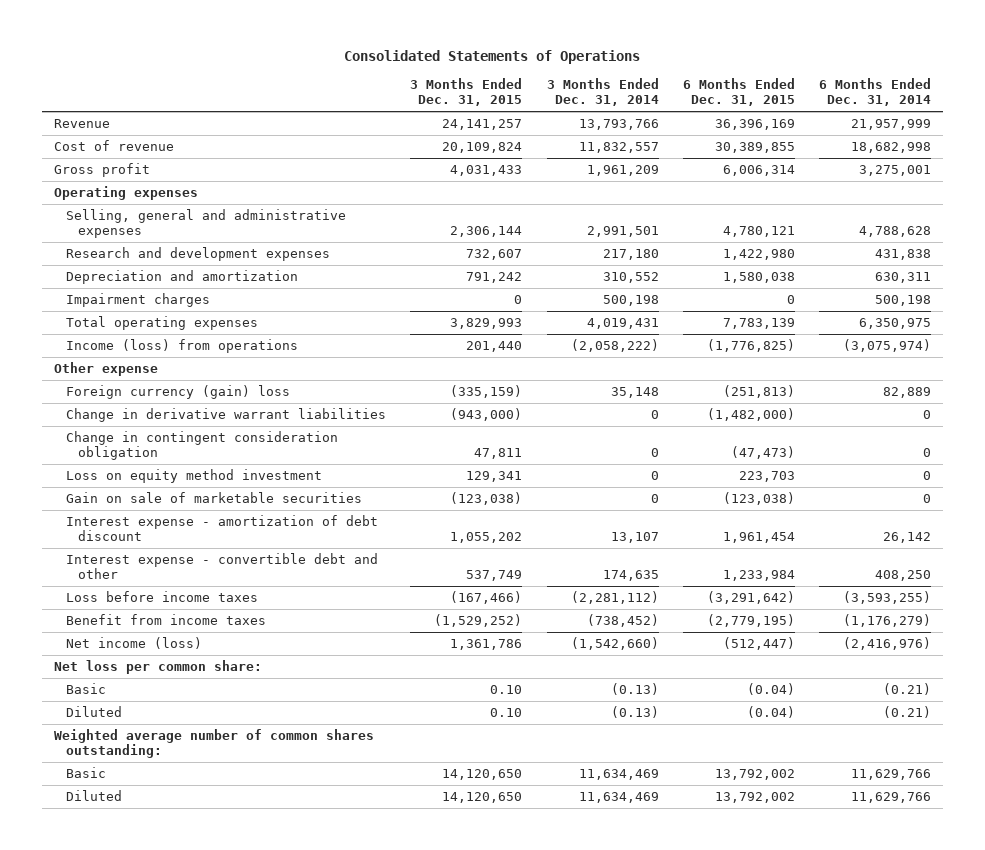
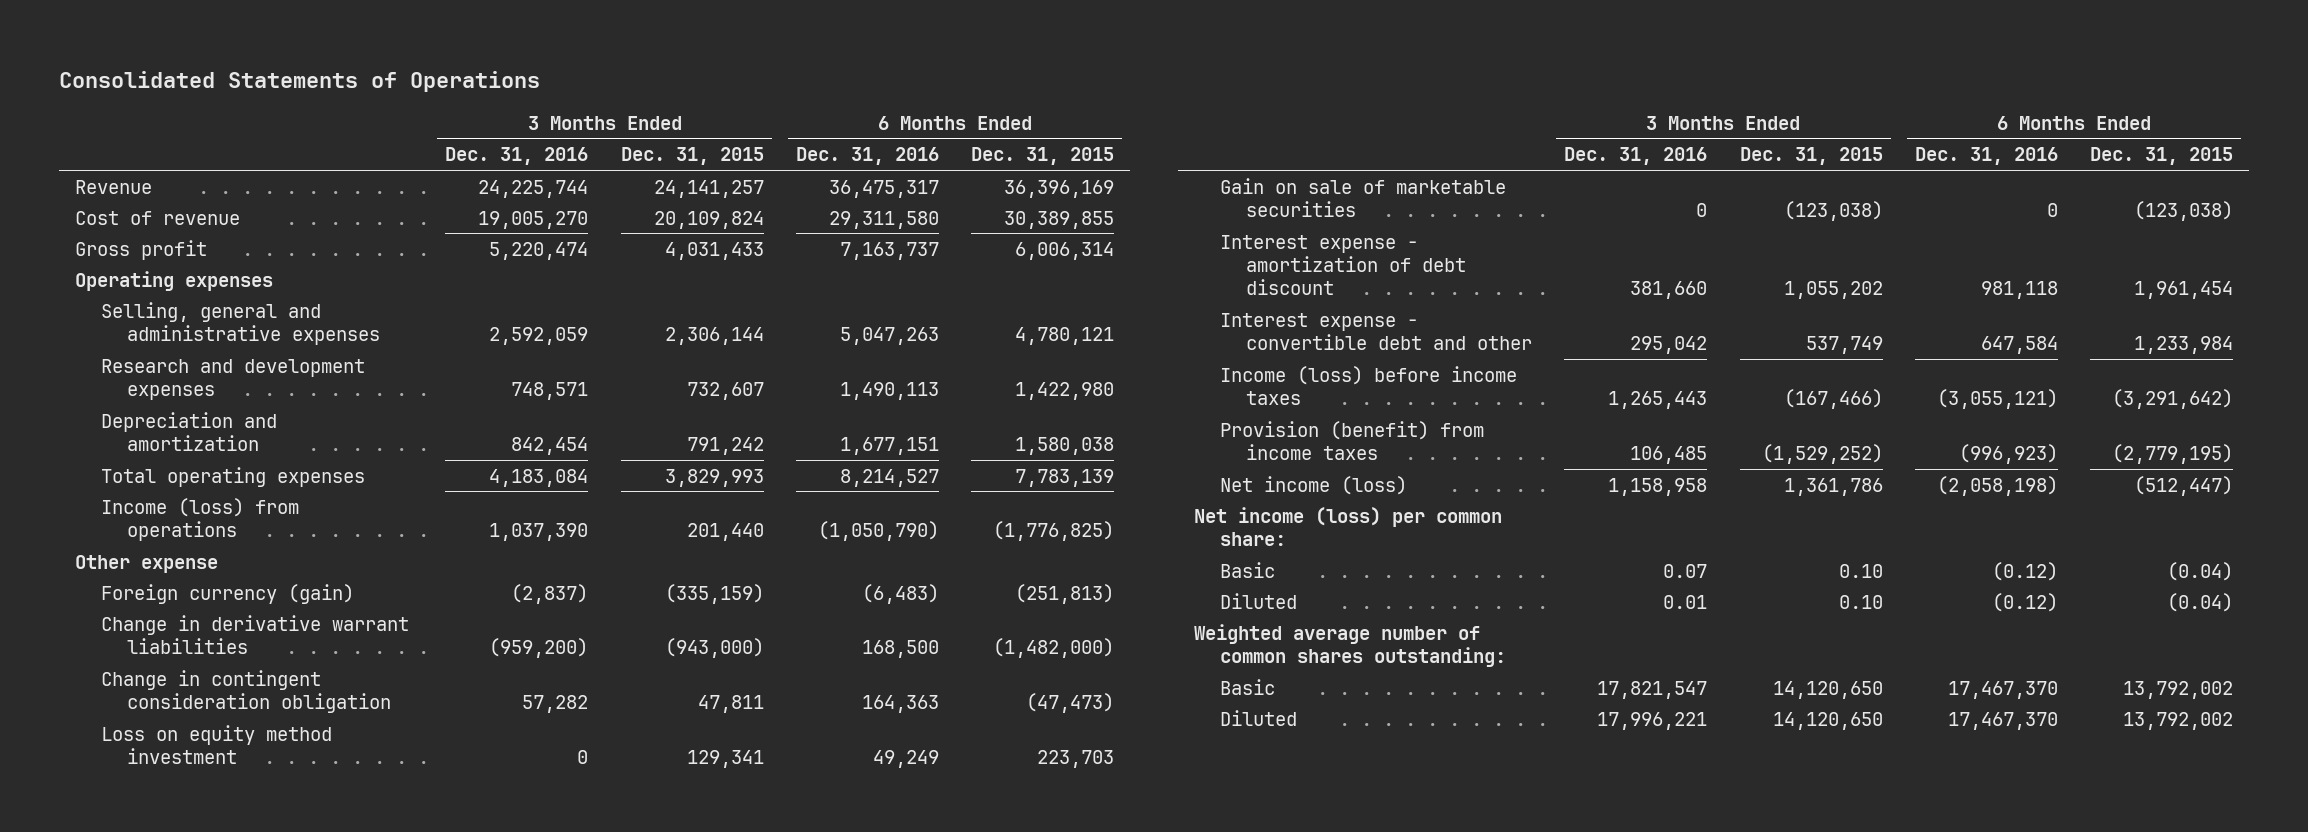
[546,77,659,107] 3 Months Ended Dec. 31, 2014 -> none
[819,77,932,107] 6 Months Ended Dec. 31, 2014 -> none
none -> [445,147,589,166] Dec. 31, 2016
none -> [796,147,940,166] Dec. 31, 2016
[65,292,210,307] Impairment charges -> none
[65,384,290,399] Foreign currency (gain) loss -> [101,583,355,604] Foreign currency (gain)
[65,590,258,602] Loss before income taxes -> [1219,365,1517,405] Income (loss) before income taxes
[65,613,266,625] Benefit from income taxes -> [1219,420,1484,460] Provision (benefit) from income taxes
[53,659,262,674] Net loss per common share: -> [1193,506,1502,546] Net income (loss) per common share:

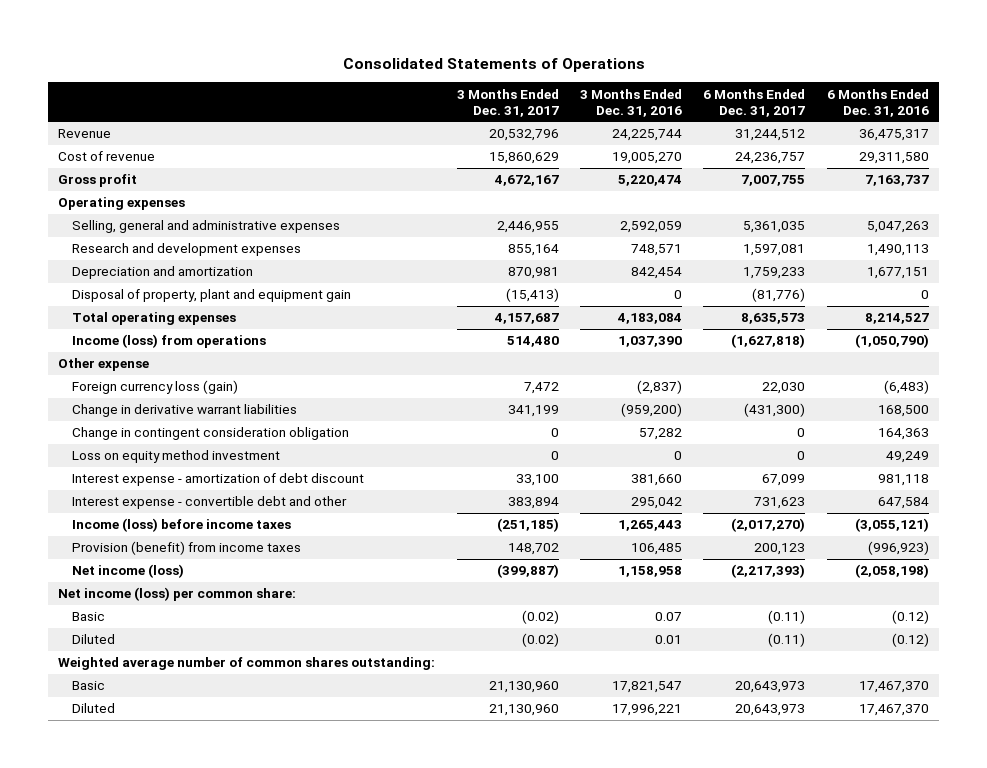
[620,147,764,166] Dec. 31, 2015 -> none
[971,147,1115,166] Dec. 31, 2015 -> none
none -> [456,88,559,117] 3 Months Ended Dec. 31, 2017
none -> [703,88,806,117] 6 Months Ended Dec. 31, 2017
none -> [71,289,351,303] Disposal of property, plant and equipment gain
[101,583,355,604] Foreign currency (gain) -> [71,380,238,395] Foreign currency loss (gain)
[1219,177,1506,217] Gain on sale of marketable securities -> none

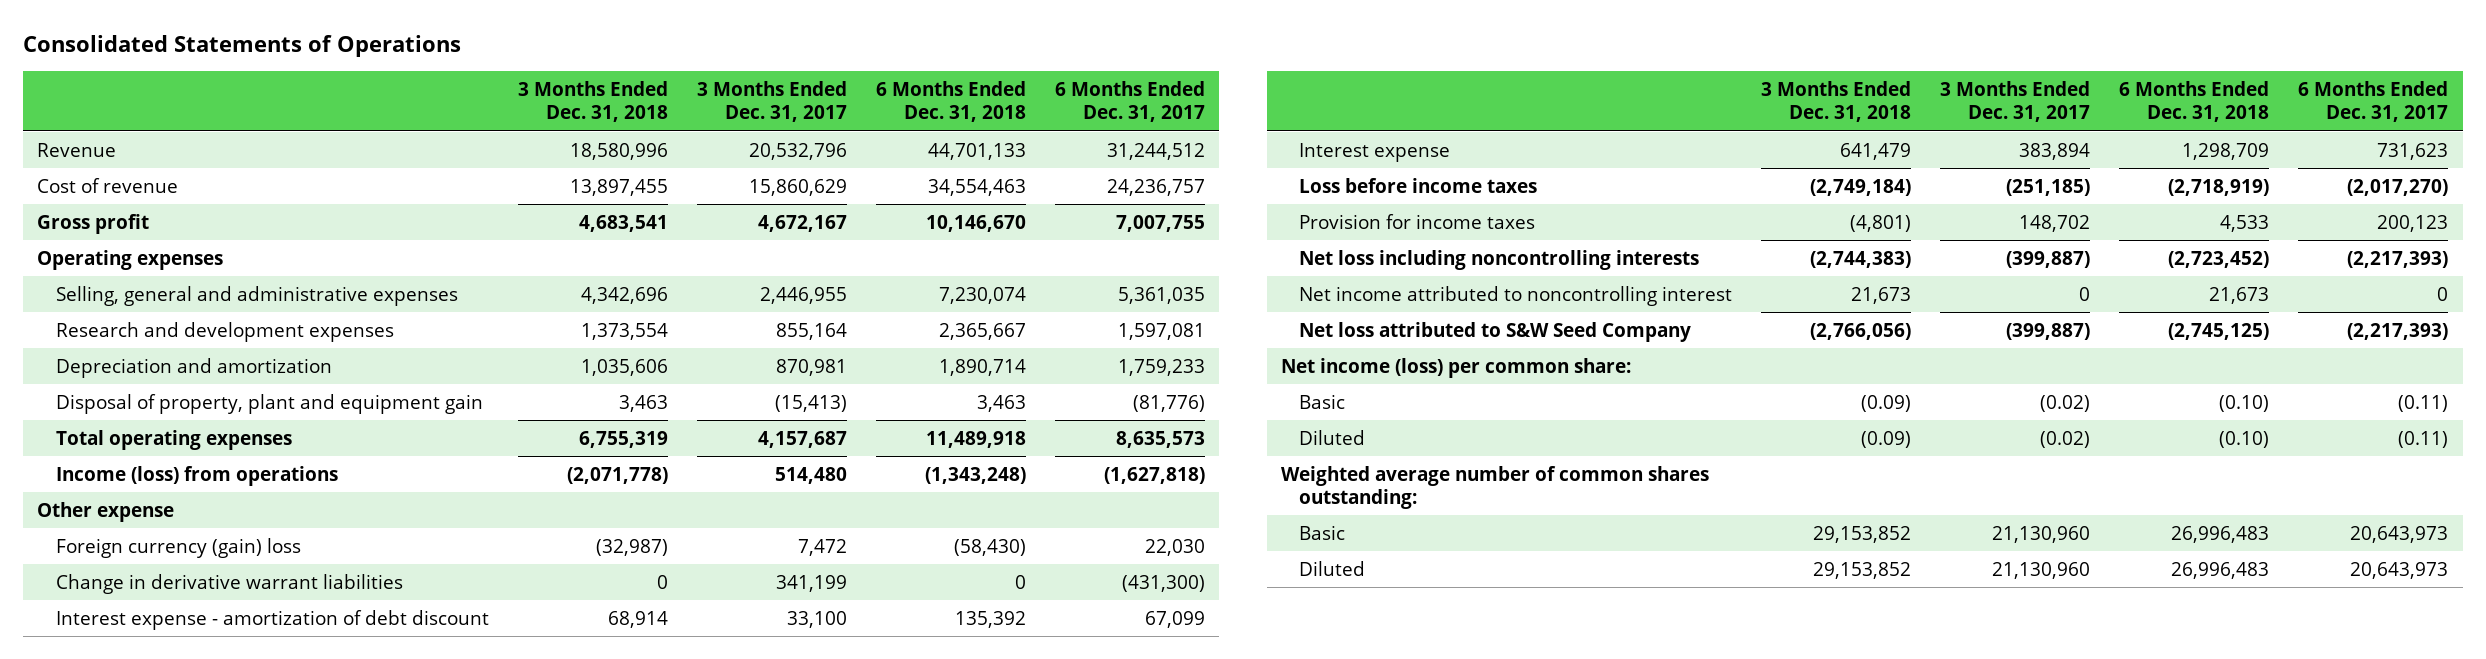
[580,88,683,117] 3 Months Ended Dec. 31, 2016 -> none
[826,88,929,117] 6 Months Ended Dec. 31, 2016 -> none
none -> [517,80,668,123] 3 Months Ended Dec. 31, 2018
none -> [875,80,1026,123] 6 Months Ended Dec. 31, 2018
[71,380,238,395] Foreign currency loss (gain) -> [55,537,301,558] Foreign currency (gain) loss
[71,427,349,441] Change in contingent consideration obligation -> none
[71,450,280,464] Loss on equity method investment -> none
[71,496,347,510] Interest expense - convertible debt and other -> [1299,142,1451,162] Interest expense
[71,518,291,533] Income (loss) before income taxes -> [1299,177,1538,193] Loss before income taxes
[71,541,301,556] Provision (benefit) from income taxes -> [1299,213,1536,229] Provision for income taxes
none -> [1299,249,1700,270] Net loss including noncontrolling interests
none -> [1299,285,1733,306] Net income attributed to noncontrolling interest
[71,564,184,579] Net income (loss) -> [1299,321,1692,342] Net loss attributed to S&W Seed Company

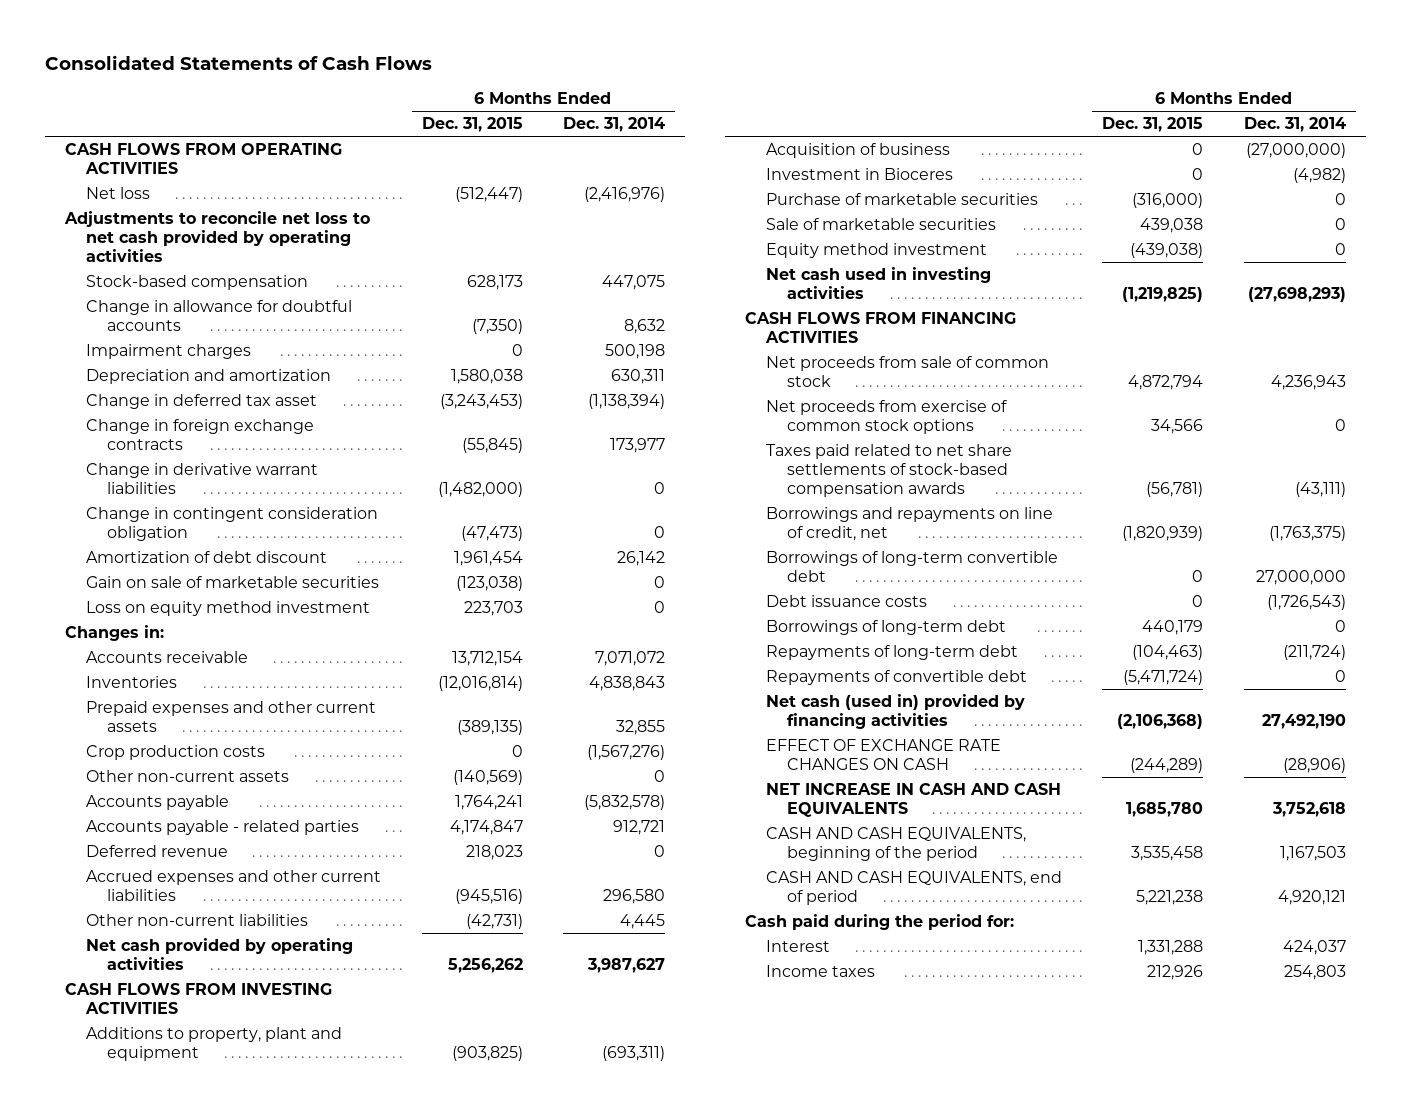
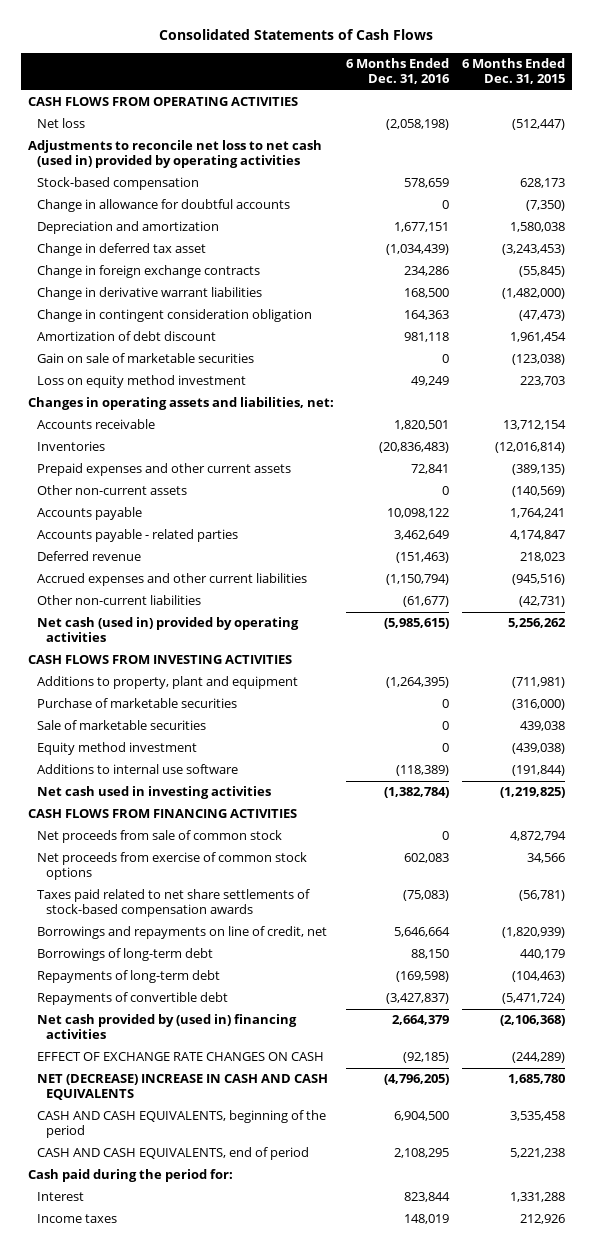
[563,117,666,133] Dec. 31, 2014 -> none
none -> [346,57,451,85] 6 Months Ended Dec. 31, 2016
[63,211,370,263] Adjustments to reconcile net loss to net cash provided by operating activities -> [27,140,322,169] Adjustments to reconcile net loss to net cash (used in) provided by operating activities
[85,344,251,360] Impairment charges -> none
[64,625,164,642] Changes in: -> [27,397,334,411] Changes in operating assets and liabilities, net:
[85,745,265,761] Crop production costs -> none
[85,938,353,971] Net cash provided by operating activities -> [36,617,299,643] Net cash (used in) provided by operating activities
[766,143,951,159] Acquisition of business -> none
[766,168,954,181] Investment in Bioceres -> none
[451,1046,523,1062] (903,825) -> [512,677,566,689] (711,981)
none -> [36,764,238,775] Additions to internal use software
[766,551,1059,583] Borrowings of long-term convertible debt -> none
[766,595,928,608] Debt issuance costs -> none
[766,694,1026,730] Net cash (used in) provided by financing activities -> [36,1014,297,1040] Net cash provided by (used in) financing activities
[766,783,1062,818] NET INCREASE IN CASH AND CASH EQUIVALENTS -> [36,1074,328,1101] NET (DECREASE) INCREASE IN CASH AND CASH EQUIVALENTS

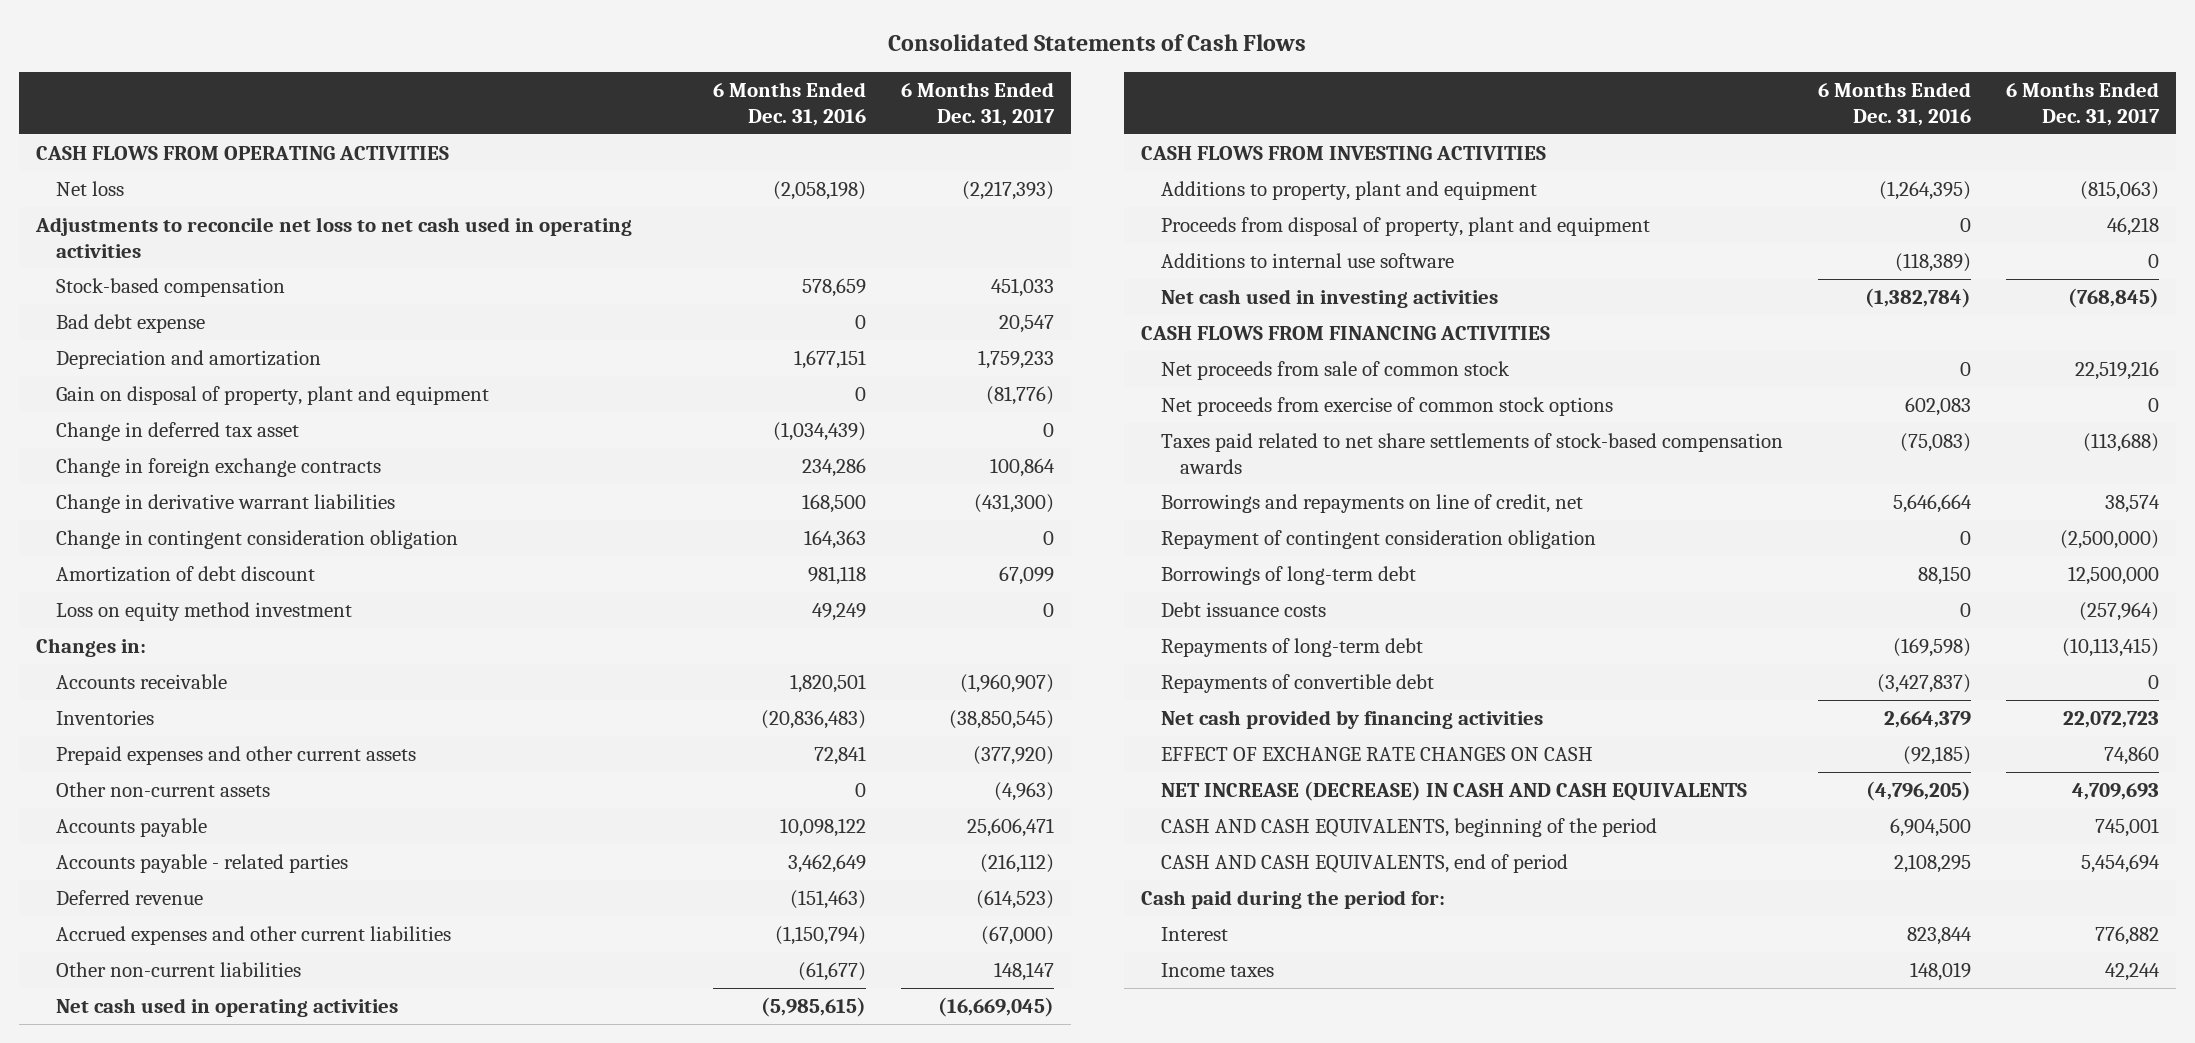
[462,57,566,85] 6 Months Ended Dec. 31, 2015 -> none
none -> [900,82,1055,126] 6 Months Ended Dec. 31, 2017
[27,140,322,169] Adjustments to reconcile net loss to net cash (used in) provided by operating activities -> [35,217,633,258] Adjustments to reconcile net loss to net cash used in operating activities
[36,199,290,213] Change in allowance for doubtful accounts -> [55,314,205,334] Bad debt expense
none -> [55,386,489,406] Gain on disposal of property, plant and equipment
[36,353,254,364] Gain on sale of marketable securities -> none
[27,397,334,411] Changes in operating assets and liabilities, net: -> [36,638,147,658] Changes in:
[36,617,299,643] Net cash (used in) provided by operating activities -> [55,998,398,1018] Net cash used in operating activities
[36,698,237,709] Purchase of marketable securities -> none
[36,720,206,731] Sale of marketable securities -> none
[36,742,197,756] Equity method investment -> none
none -> [1160,217,1650,237] Proceeds from disposal of property, plant and equipment
none -> [1160,530,1596,550] Repayment of contingent consideration obligation
none -> [1160,602,1326,618] Debt issuance costs
[36,1014,297,1040] Net cash provided by (used in) financing activities -> [1160,710,1543,730] Net cash provided by financing activities
[36,1074,328,1101] NET (DECREASE) INCREASE IN CASH AND CASH EQUIVALENTS -> [1160,781,1747,802] NET INCREASE (DECREASE) IN CASH AND CASH EQUIVALENTS

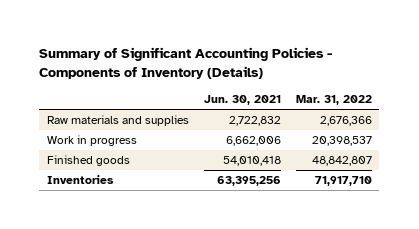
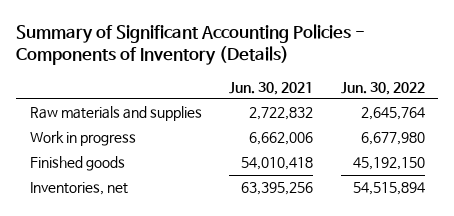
[295,95,372,106] Mar. 31, 2022 -> none
none -> [340,81,425,95] Jun. 30, 2022
[46,175,114,185] Inventories -> [29,182,128,196] Inventories, net

